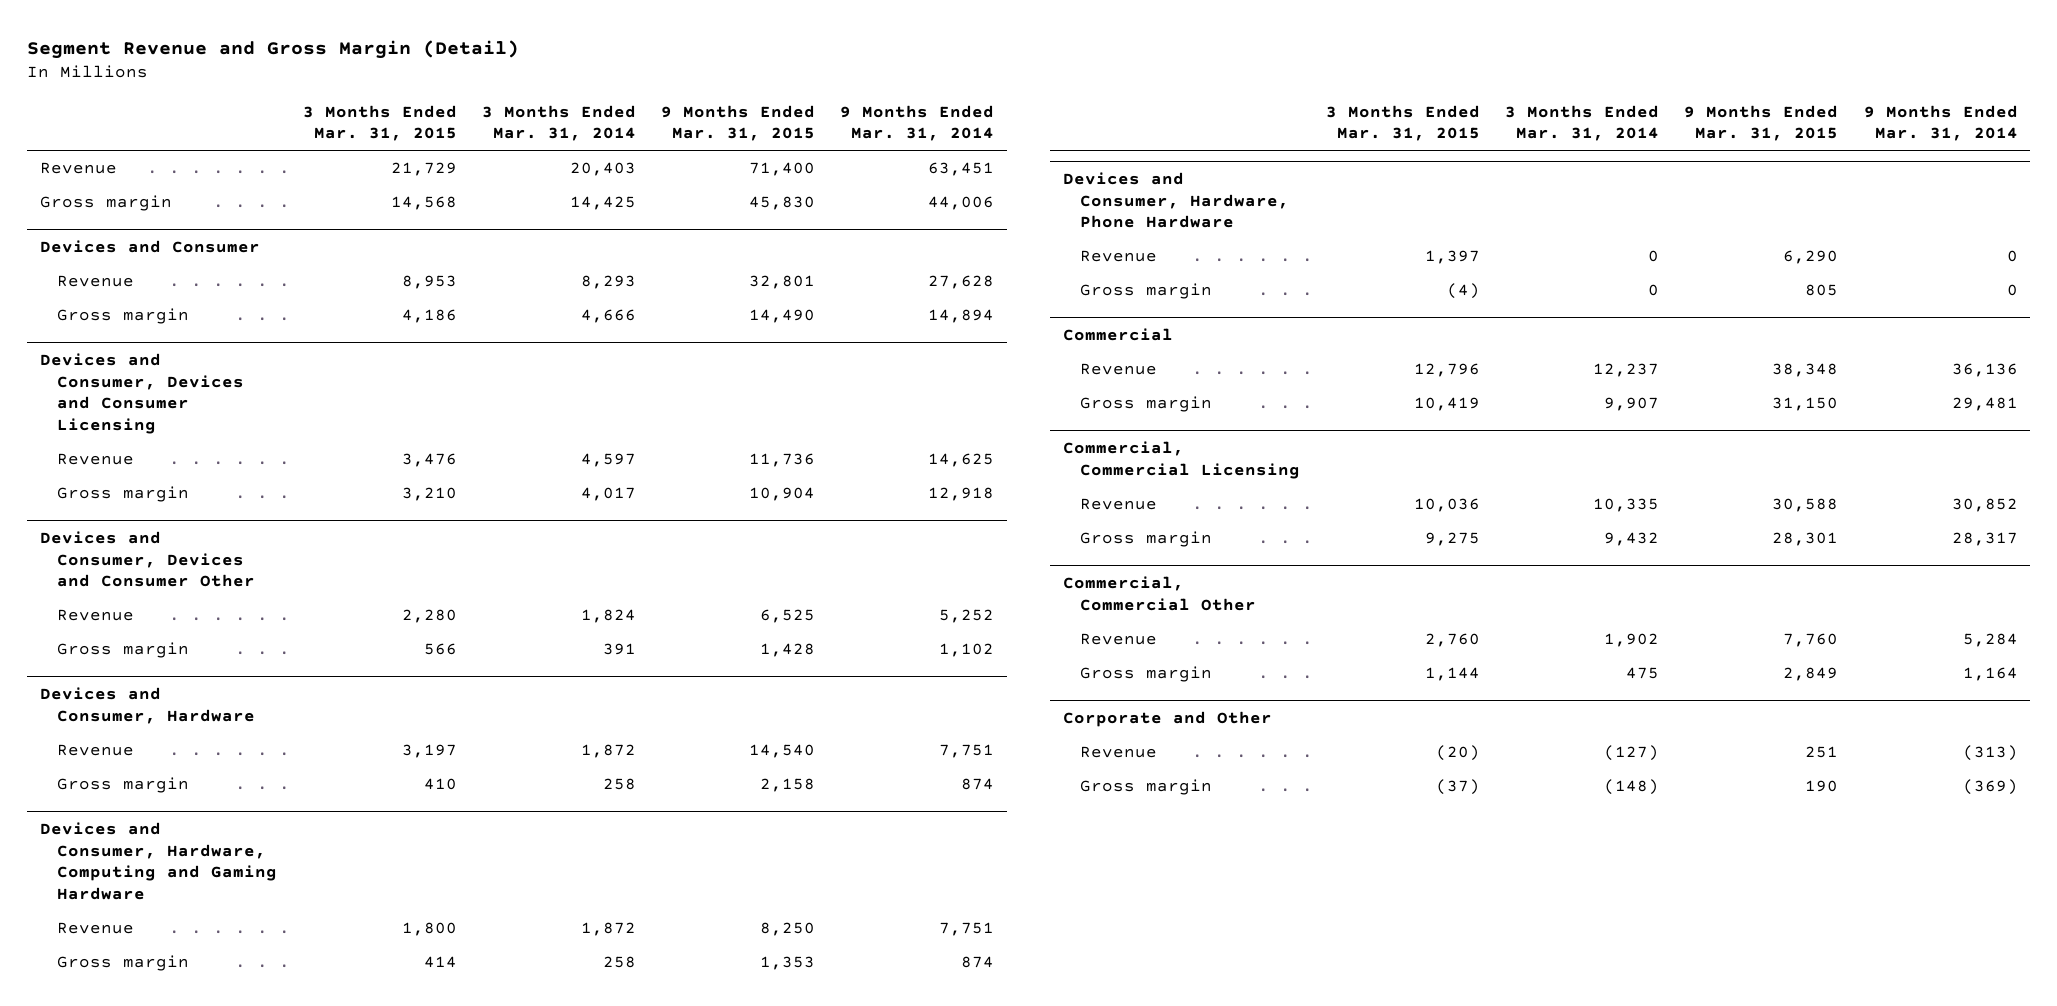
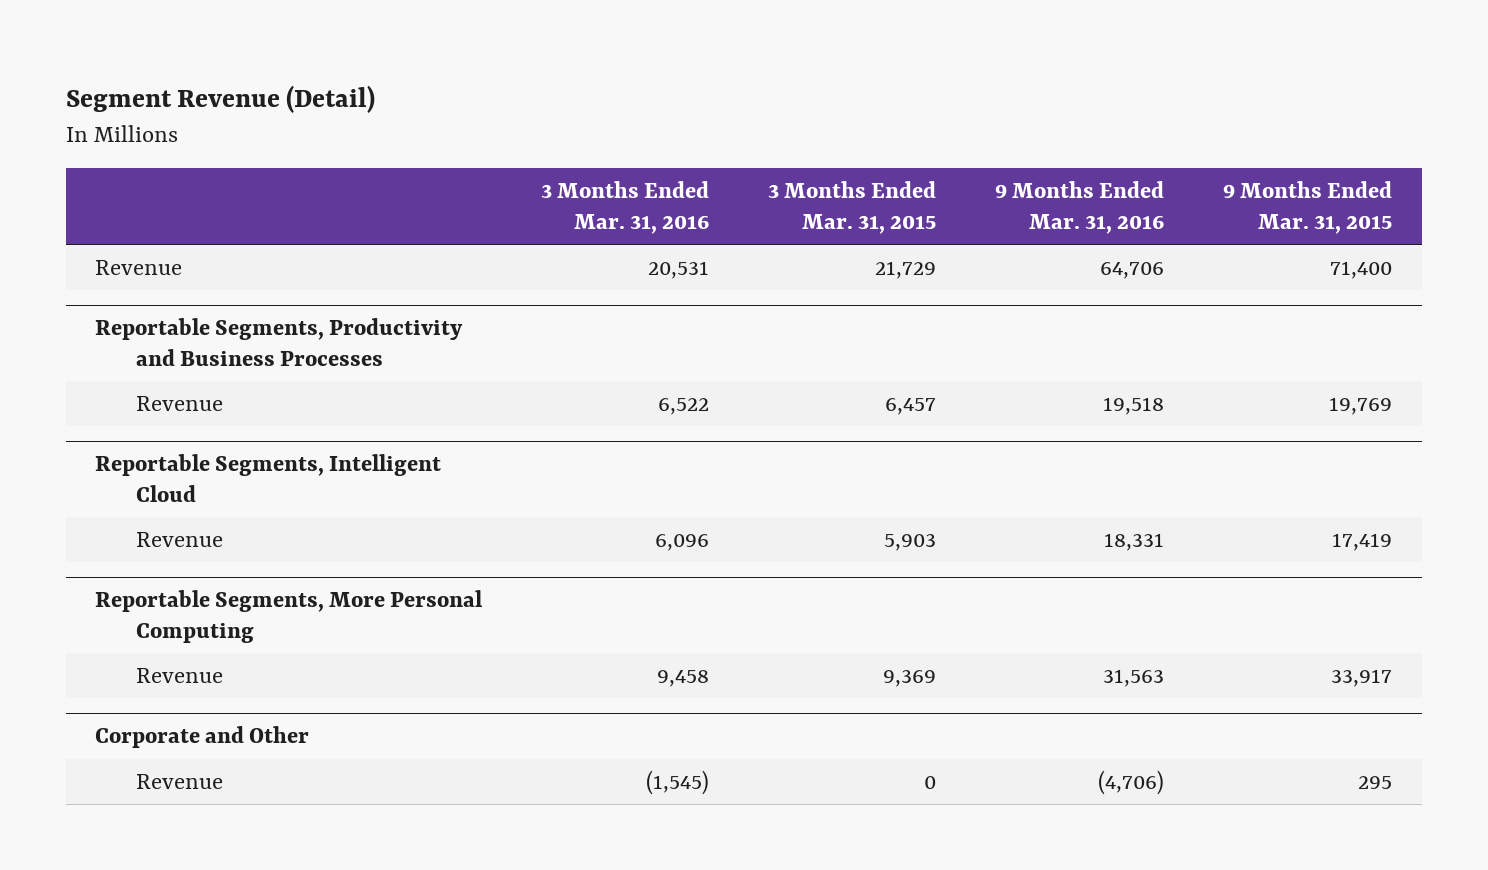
[27,39,520,59] Segment Revenue and Gross Margin (Detail) -> [65,84,375,113] Segment Revenue (Detail)
[481,104,636,142] 3 Months Ended Mar. 31, 2014 -> none
[840,104,995,142] 9 Months Ended Mar. 31, 2014 -> none
none -> [541,181,710,235] 3 Months Ended Mar. 31, 2016
none -> [995,181,1165,235] 9 Months Ended Mar. 31, 2016
[39,195,172,212] Gross margin -> none
[39,240,260,254] Devices and Consumer -> none
[57,308,190,325] Gross margin -> none
[39,353,245,435] Devices and Consumer, Devices and Consumer Licensing -> none
[57,486,190,503] Gross margin -> none
[39,531,256,588] Devices and Consumer, Devices and Consumer Other -> none
[57,642,190,659] Gross margin -> none
[39,687,256,724] Devices and Consumer, Hardware -> none
[57,744,135,757] Revenue -> none
[57,777,190,794] Gross margin -> none
[39,822,278,901] Devices and Consumer, Hardware, Computing and Gaming Hardware -> none
[57,922,135,935] Revenue -> none
[57,955,190,972] Gross margin -> none
[1062,172,1290,229] Devices and Consumer, Hardware, Phone Hardware -> none
[1080,250,1158,263] Revenue -> none
[1080,283,1213,300] Gross margin -> none
[1062,328,1173,342] Commercial -> none
[1080,363,1158,376] Revenue -> none
[1080,396,1213,413] Gross margin -> none
[1062,441,1301,479] Commercial, Commercial Licensing -> none
[1080,498,1158,511] Revenue -> none
[1080,531,1213,548] Gross margin -> none
[1062,576,1257,611] Commercial, Commercial Other -> none
[1080,633,1158,646] Revenue -> none
[1080,666,1213,683] Gross margin -> none
none -> [95,318,464,367] Reportable Segments, Productivity and Business Processes
[401,275,457,290] 8,953 -> [885,398,937,416] 6,457
[749,275,816,290] 32,801 -> [1329,397,1393,416] 19,769
none -> [95,454,442,503] Reportable Segments, Intelligent Cloud
[401,453,457,468] 3,476 -> [884,534,937,552] 5,903
[749,453,816,468] 11,736 -> [1332,533,1393,552] 17,419
none -> [95,590,483,644] Reportable Segments, More Personal Computing
[401,609,457,624] 2,280 -> [883,670,937,688] 9,369
[760,609,816,624] 6,525 -> [1331,669,1393,688] 33,917
[1080,779,1213,796] Gross margin -> none
[1435,745,1480,762] (20) -> [924,776,937,790] 0
[1805,746,1839,759] 251 -> [1358,776,1393,790] 295

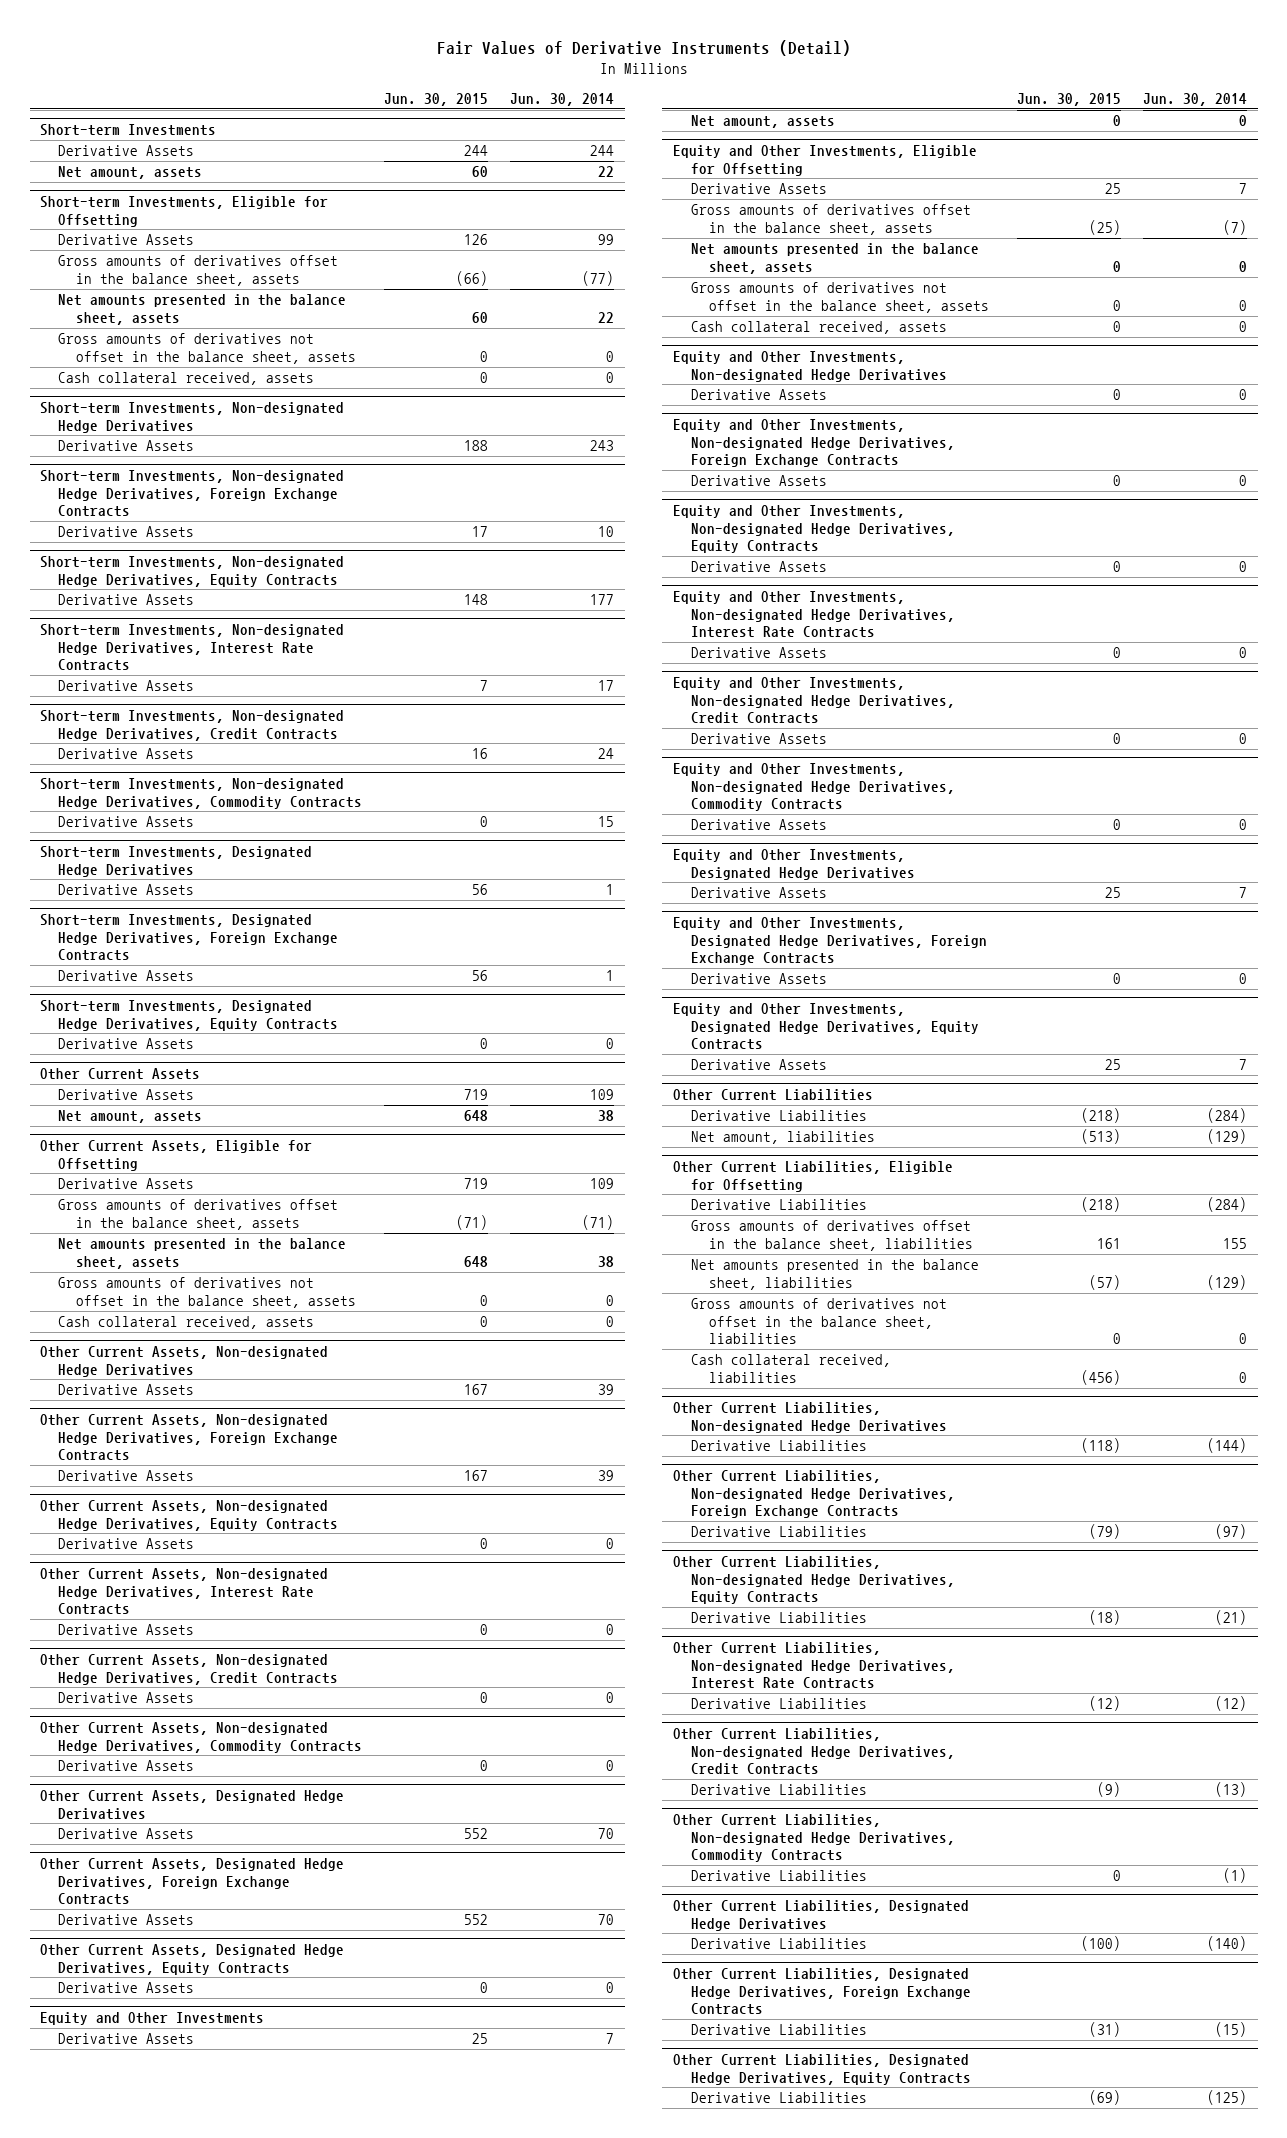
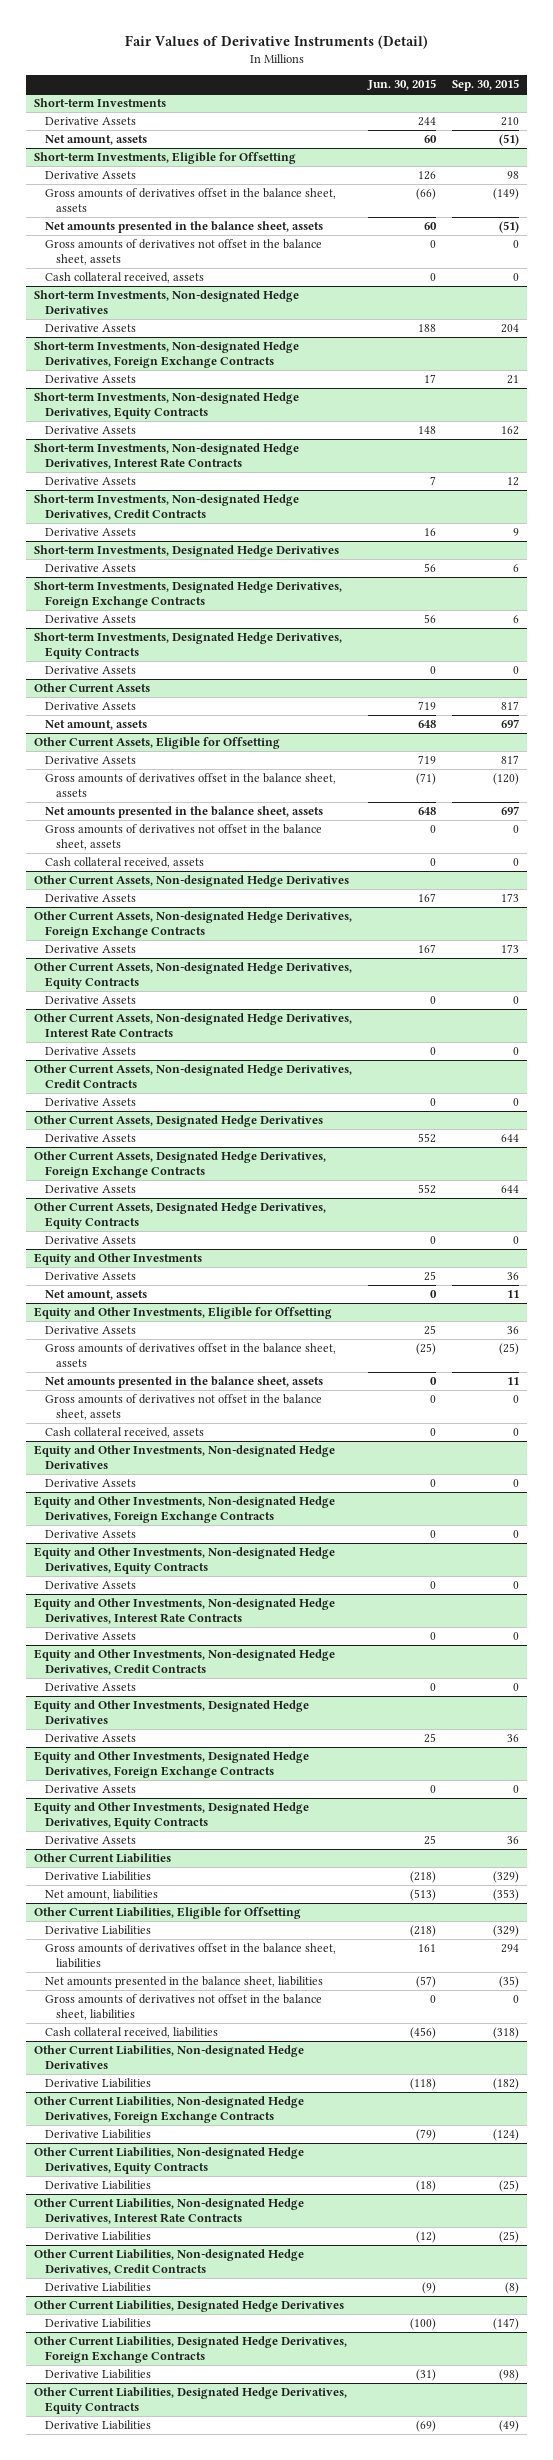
[510,92,615,106] Jun. 30, 2014 -> none
none -> [451,79,519,92] Sep. 30, 2015
[40,778,363,809] Short-term Investments, Non-designated Hedge Derivatives, Commodity Contracts -> none
[58,816,195,828] Derivative Assets -> none
[40,1722,363,1753] Other Current Assets, Non-designated Hedge Derivatives, Commodity Contracts -> none
[58,1760,195,1772] Derivative Assets -> none
[673,763,955,811] Equity and Other Investments, Non-designated Hedge Derivatives, Commodity Contracts -> none
[690,819,827,831] Derivative Assets -> none
[673,1814,955,1862] Other Current Liabilities, Non-designated Hedge Derivatives, Commodity Contracts -> none
[690,1870,867,1882] Derivative Liabilities -> none

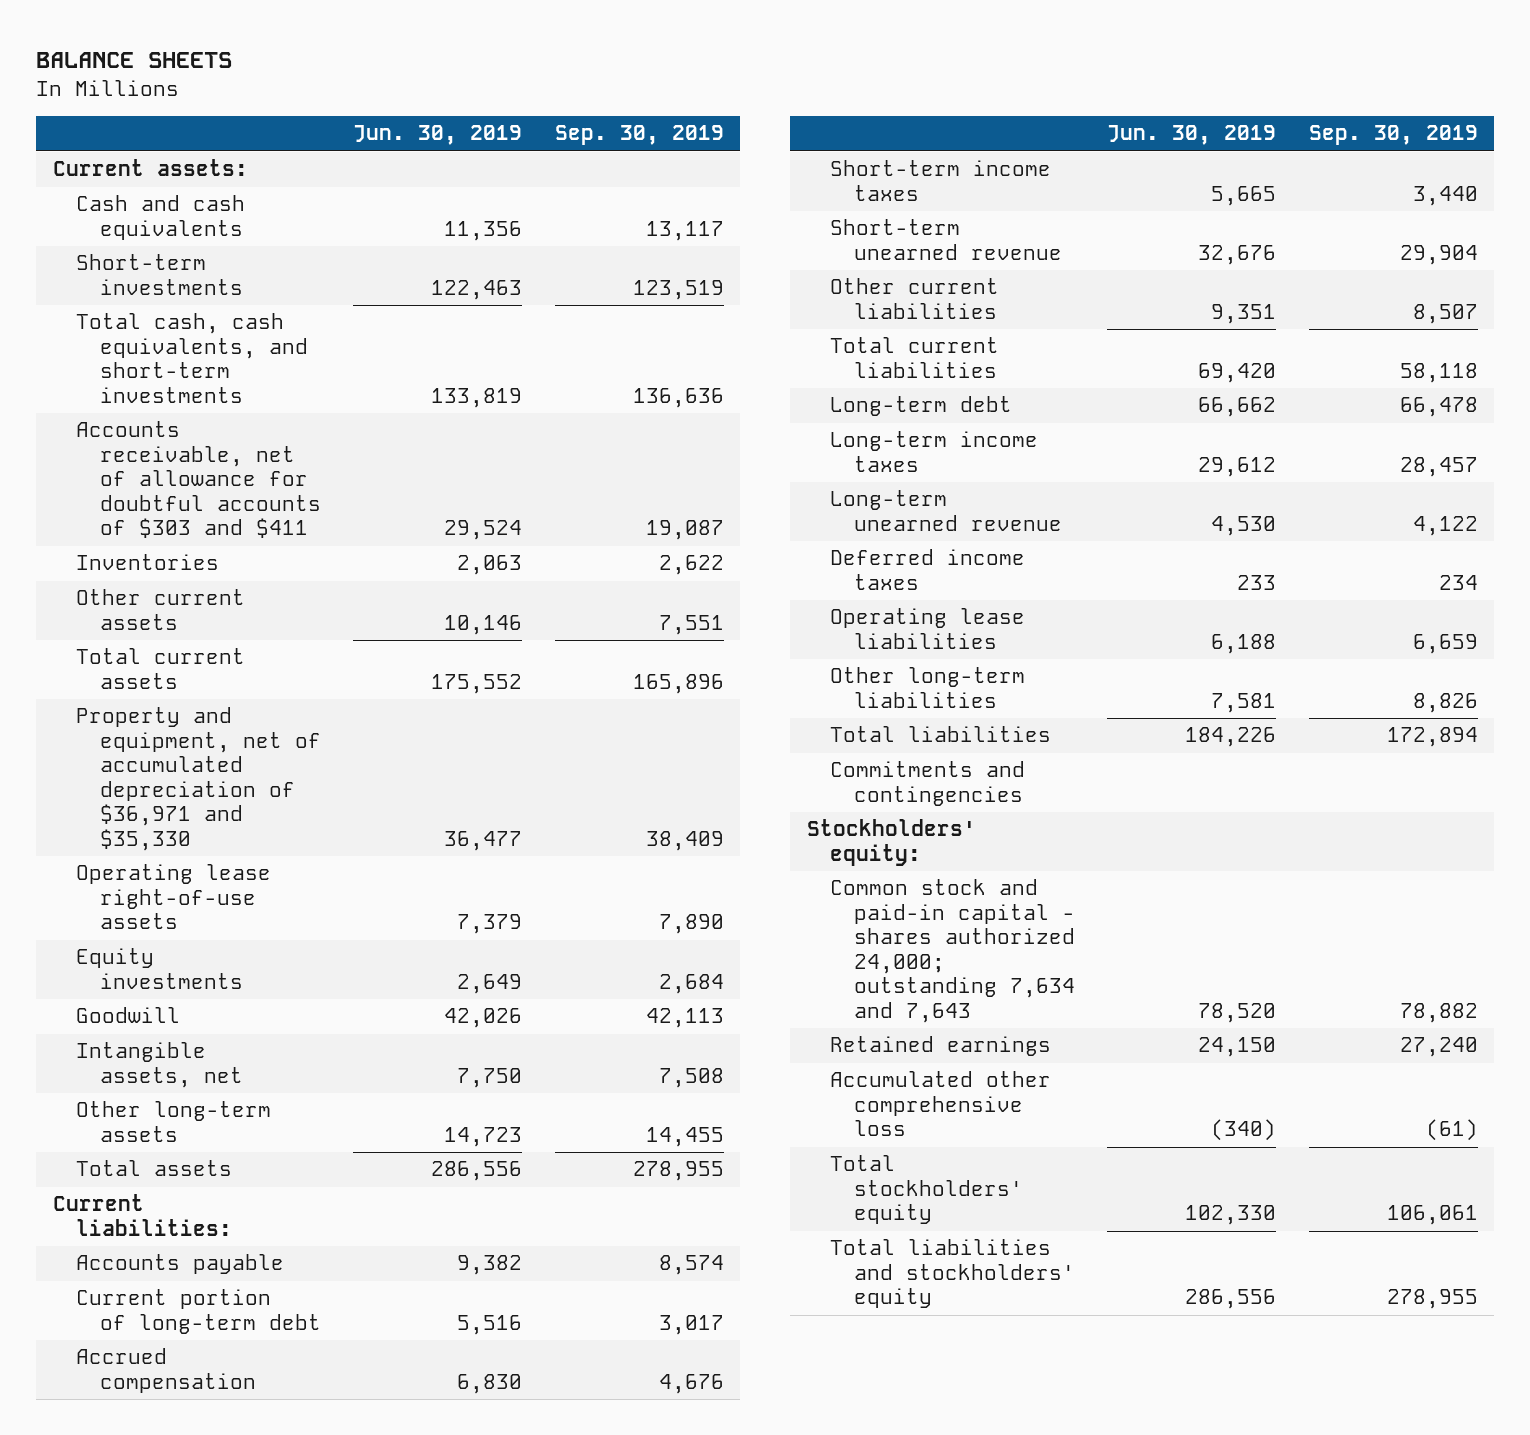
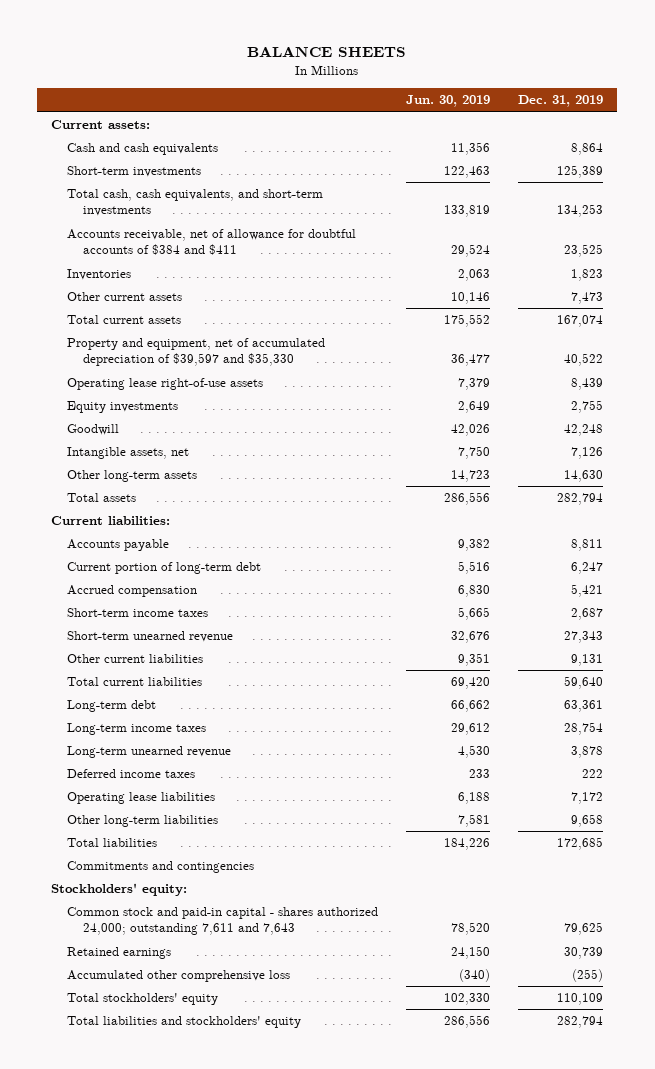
[554,125,724,146] Sep. 30, 2019 -> none
none -> [518,95,604,108] Dec. 31, 2019
[76,421,322,539] Accounts receivable, net of allowance for doubtful accounts of $303 and $411 -> [66,229,356,256] Accounts receivable, net of allowance for doubtful accounts of $384 and $411
[76,707,322,851] Property and equipment, net of accumulated depreciation of $36,971 and $35,330 -> [66,338,325,367] Property and equipment, net of accumulated depreciation of $39,597 and $35,330
[830,879,1076,1023] Common stock and paid-in capital - shares authorized 24,000; outstanding 7,634 and 7,643 -> [66,907,378,936] Common stock and paid-in capital - shares authorized 24,000; outstanding 7,611 and 7,643

